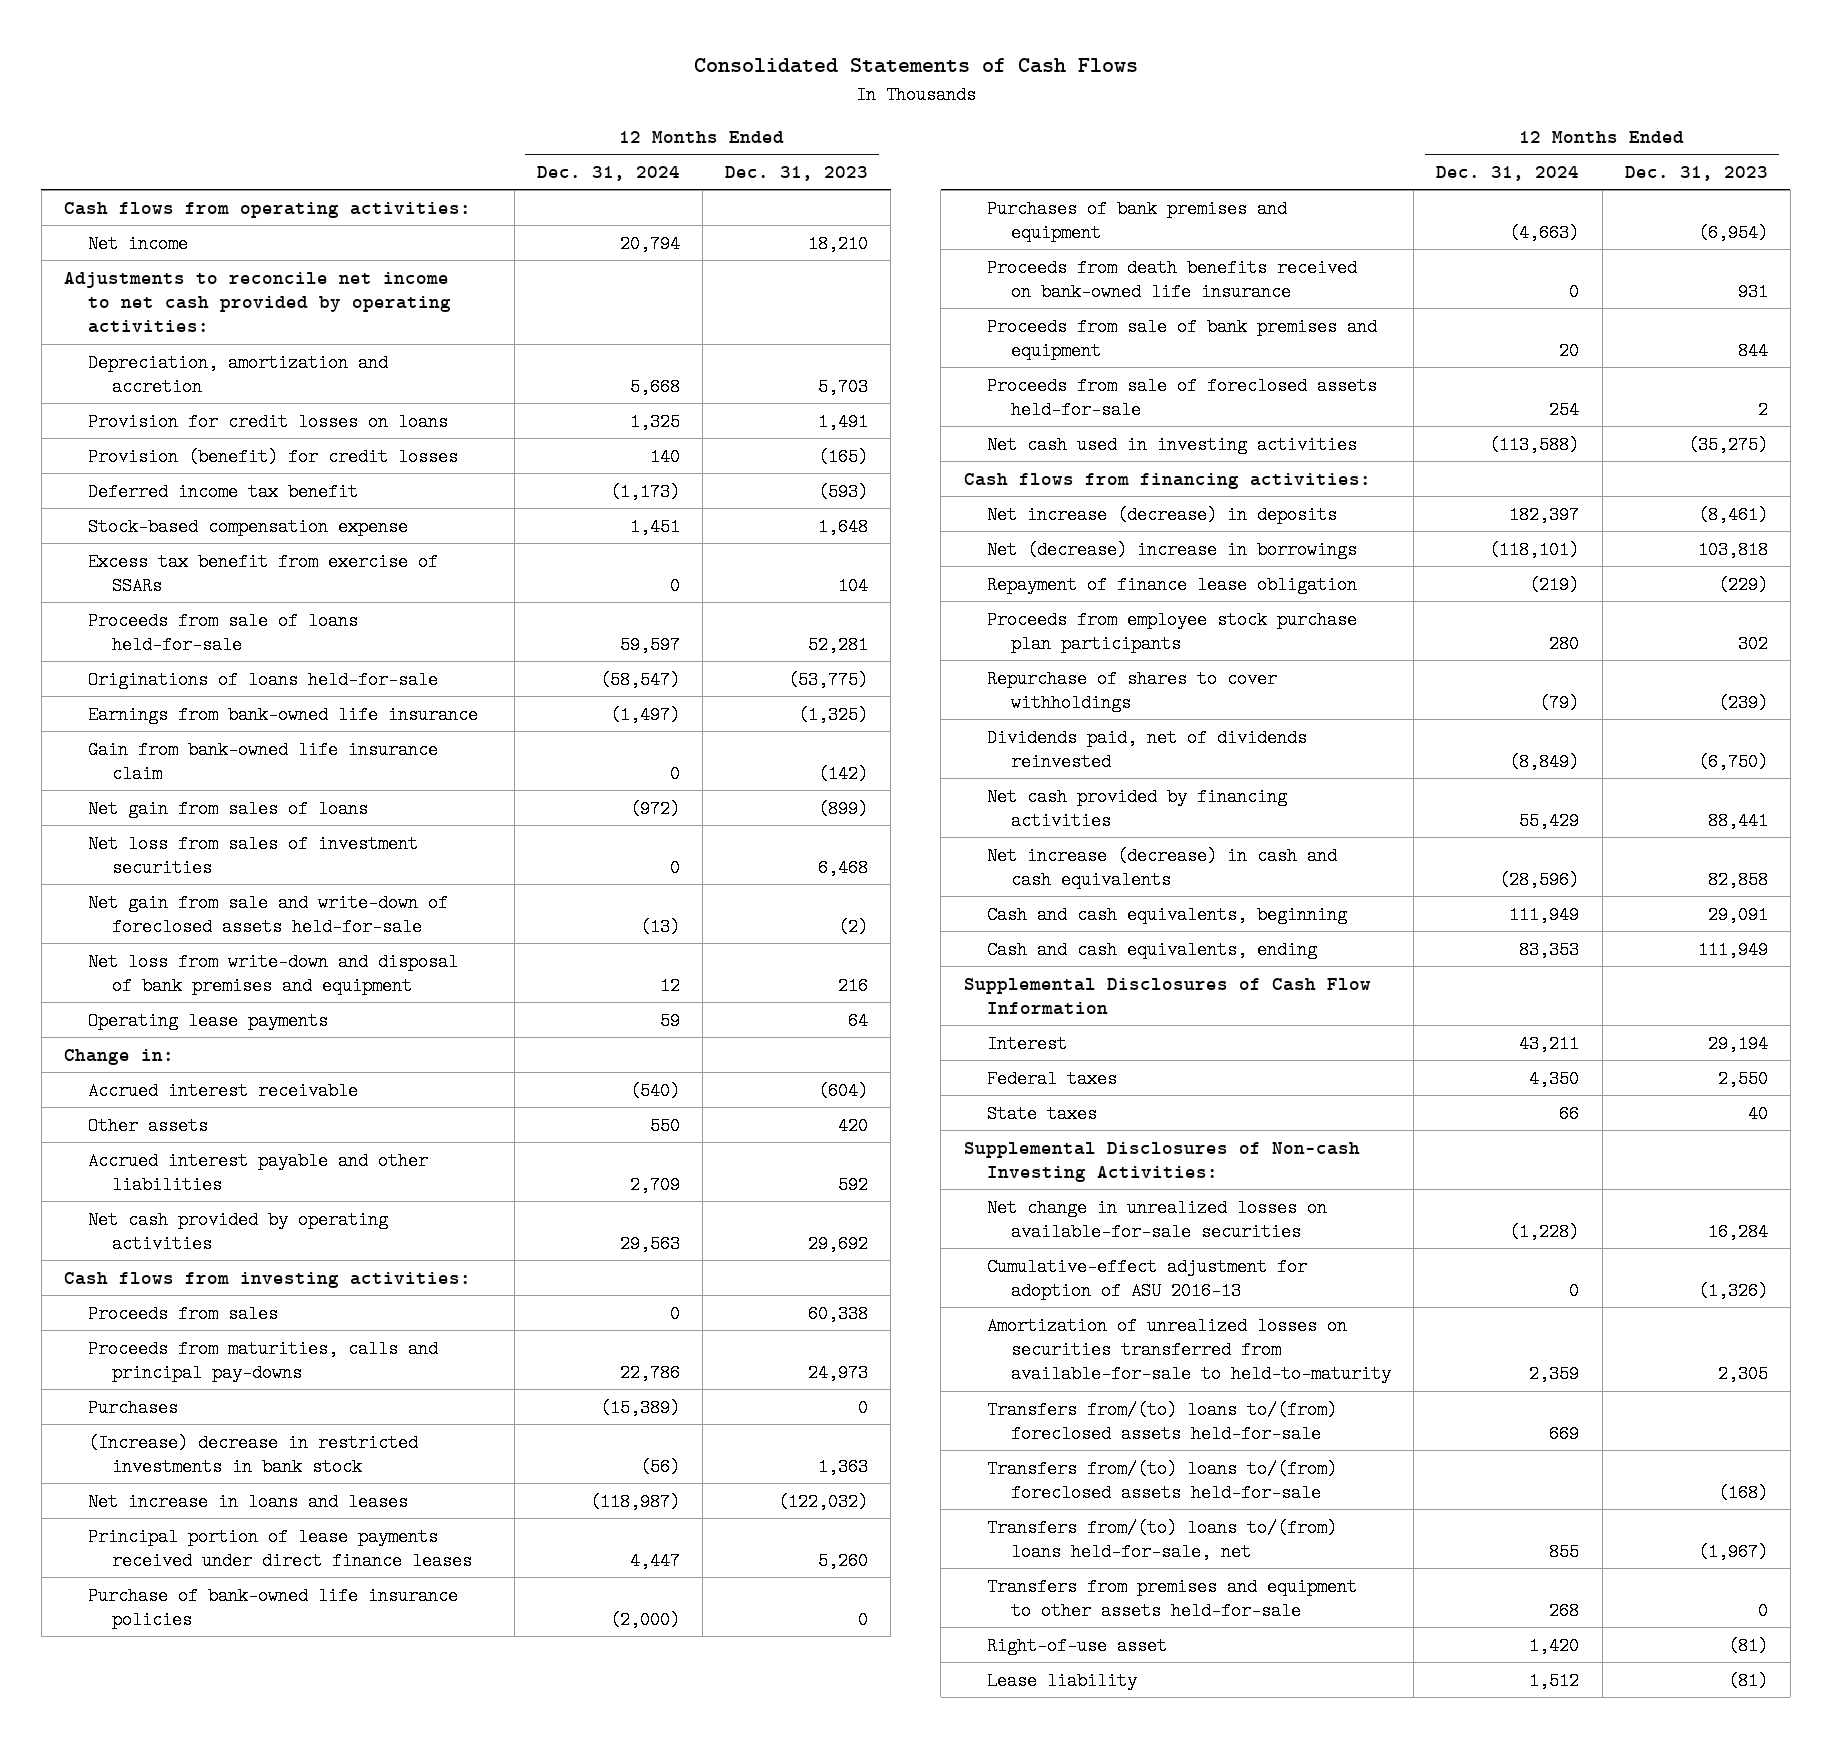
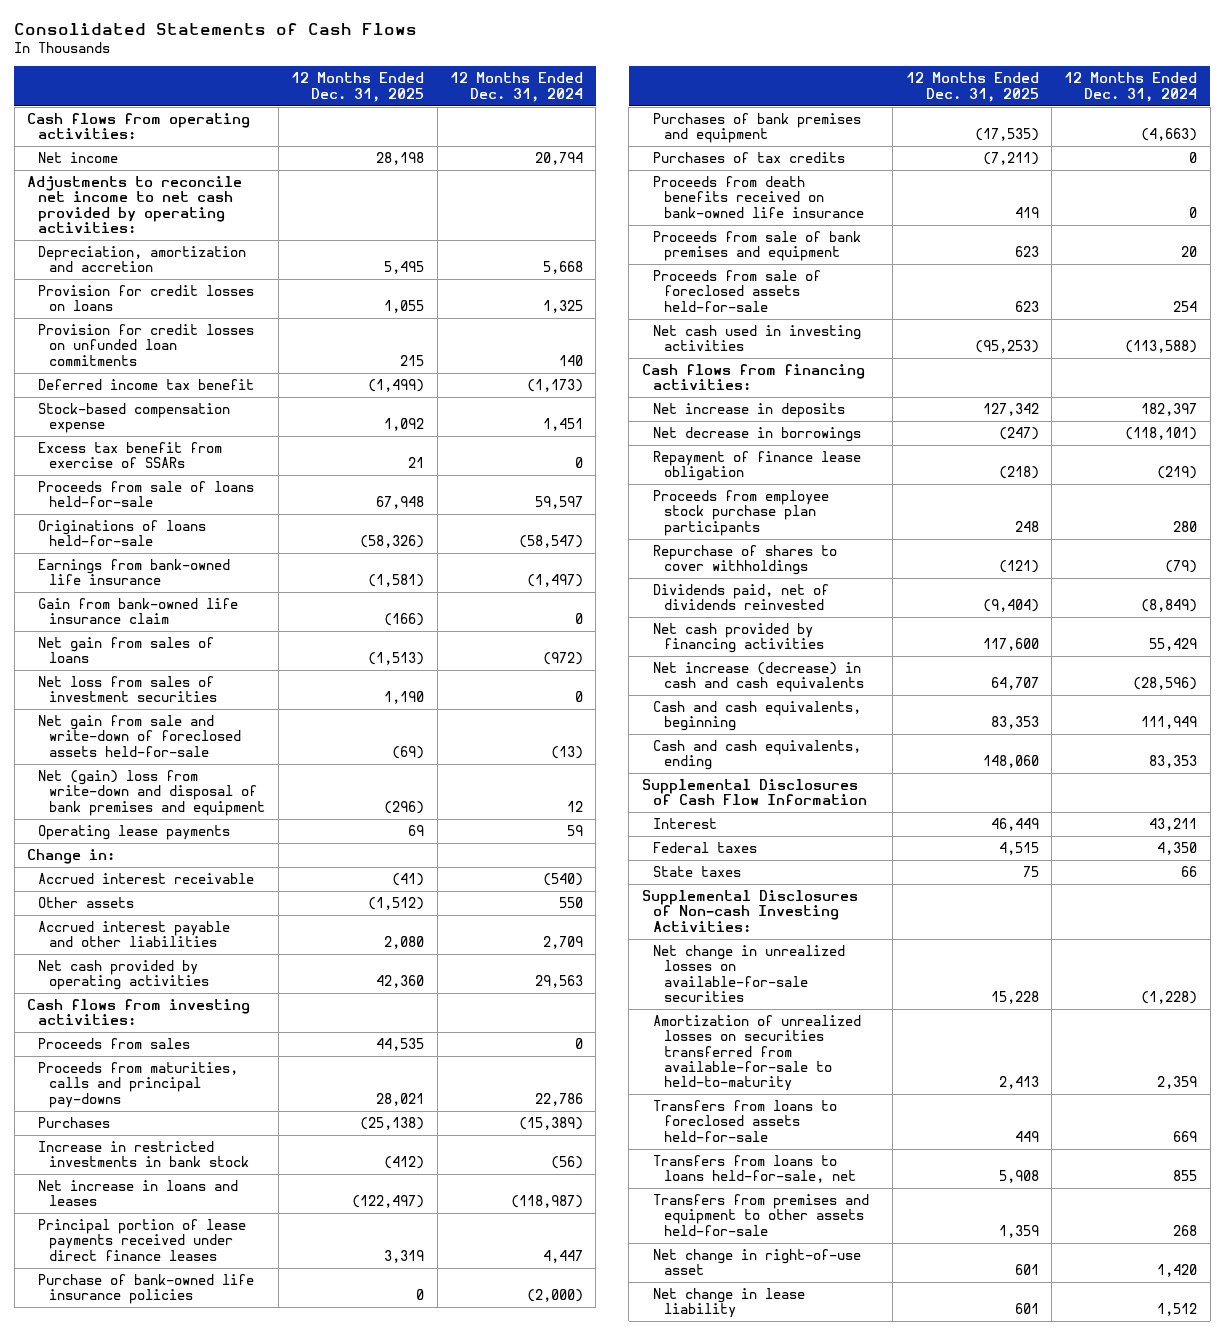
[725,166,869,182] Dec. 31, 2023 -> none
none -> [291,72,425,102] 12 Months Ended Dec. 31, 2025
[87,447,458,466] Provision (benefit) for credit losses -> [38,324,255,366] Provision for credit losses on unfunded loan commitments
[87,952,458,996] Net loss from write-down and disposal of bank premises and equipment -> [38,770,266,816] Net (gain) loss from write-down and disposal of bank premises and equipment
[87,1433,418,1477] (Increase) decrease in restricted investments in bank stock -> [38,1141,250,1168] Increase in restricted investments in bank stock
none -> [652,152,845,164] Purchases of tax credits
[987,505,1338,524] Net increase (decrease) in deposits -> [652,403,845,419] Net increase in deposits
[987,540,1358,559] Net (decrease) increase in borrowings -> [652,427,861,443] Net decrease in borrowings
[987,1257,1308,1301] Cumulative-effect adjustment for adoption of ASU 2016-13 -> none
[987,1459,1338,1503] Transfers from/(to) loans to/(from) foreclosed assets held-for-sale -> none
[987,1400,1338,1444] Transfers from/(to) loans to/(from) foreclosed assets held-for-sale -> [652,1100,837,1142] Transfers from loans to foreclosed assets held-for-sale
[987,1518,1338,1562] Transfers from/(to) loans to/(from) loans held-for-sale, net -> [652,1155,856,1184] Transfers from loans to loans held-for-sale, net
[987,1636,1168,1655] Right-of-use asset -> [652,1249,861,1276] Net change in right-of-use asset
[987,1671,1138,1690] Lease liability -> [652,1288,805,1319] Net change in lease liability

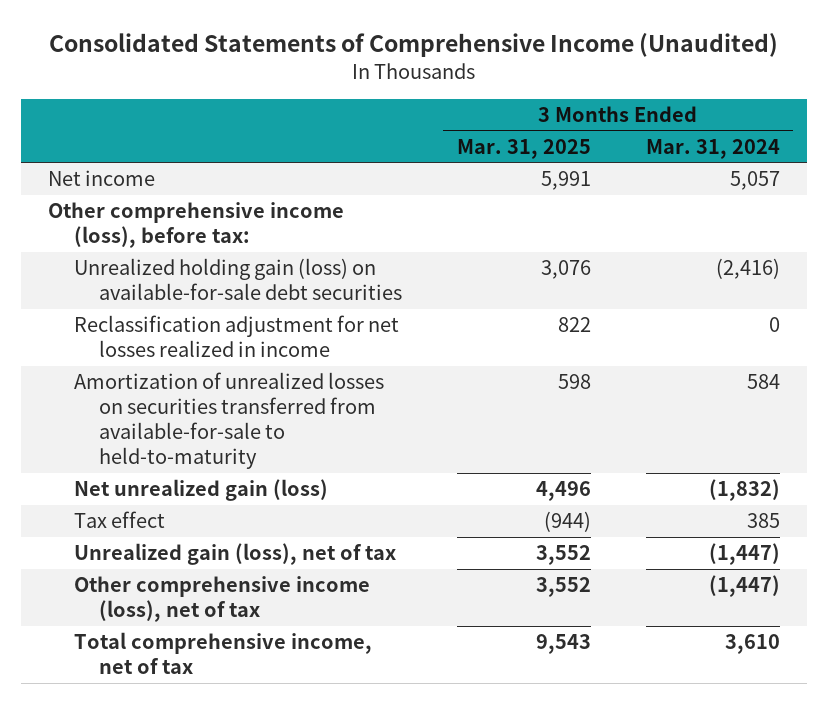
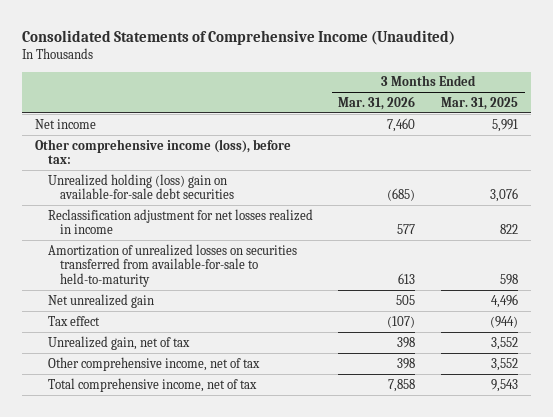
[645,138,780,159] Mar. 31, 2024 -> none
none -> [338,95,416,110] Mar. 31, 2026
[73,258,403,301] Unrealized holding gain (loss) on available-for-sale debt securities -> [47,173,235,200] Unrealized holding (loss) gain on available-for-sale debt securities
[73,479,328,502] Net unrealized gain (loss) -> [47,293,154,308] Net unrealized gain
[73,543,396,566] Unrealized gain (loss), net of tax -> [47,335,190,350] Unrealized gain, net of tax
[73,576,370,623] Other comprehensive income (loss), net of tax -> [47,356,260,371] Other comprehensive income, net of tax

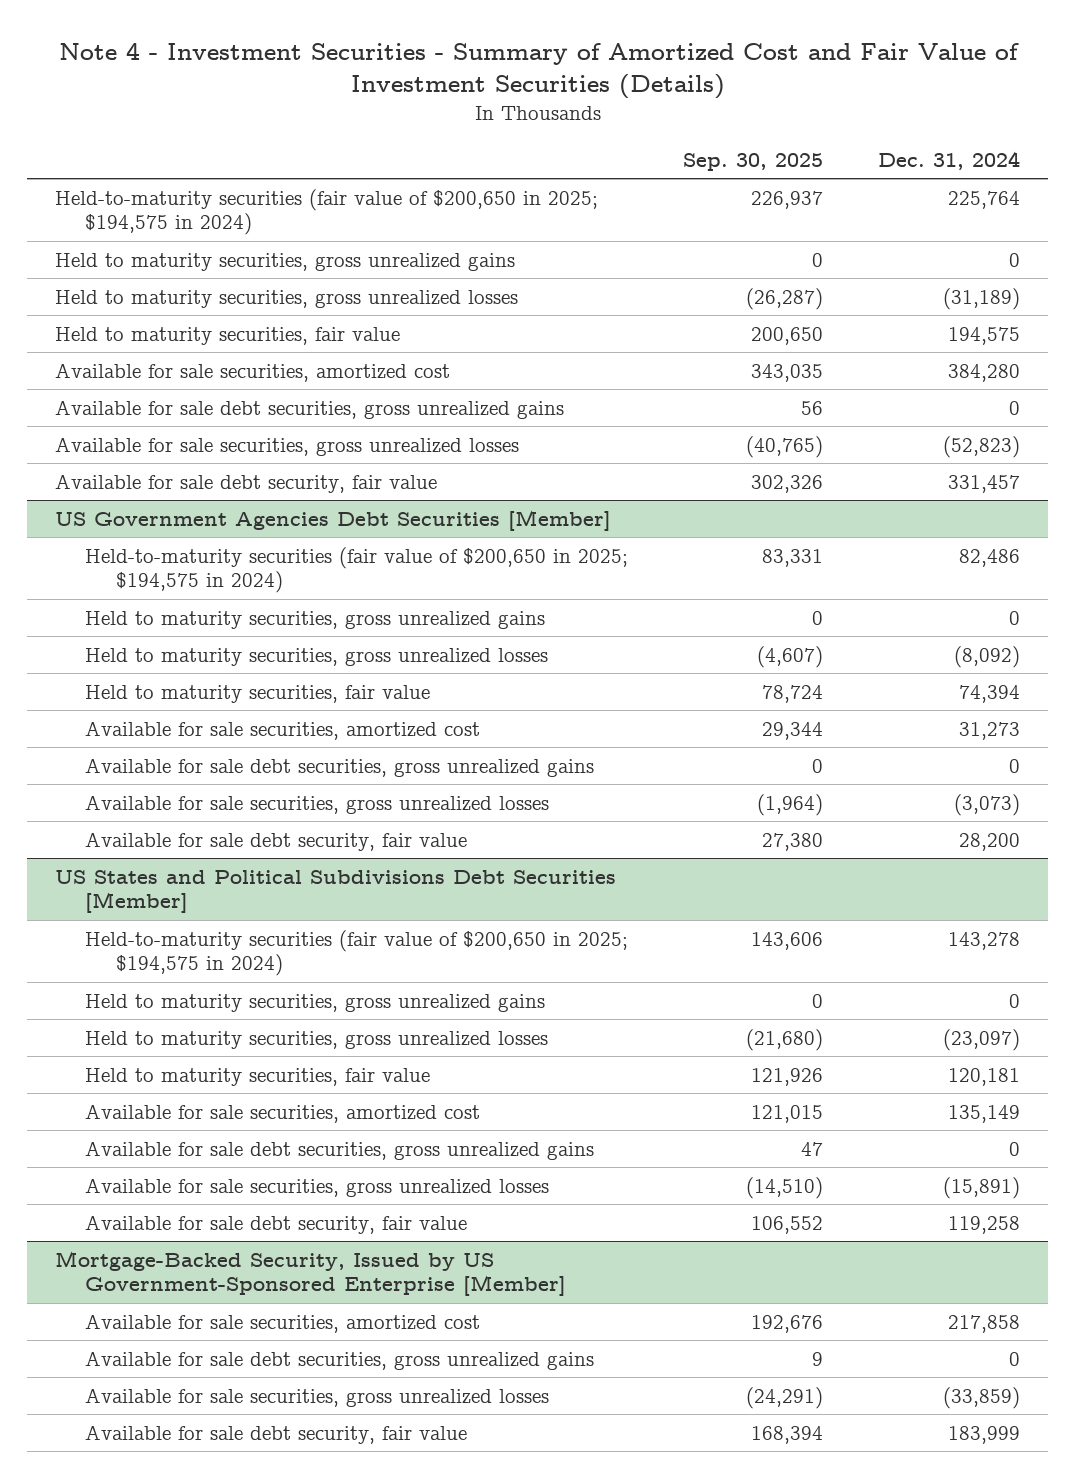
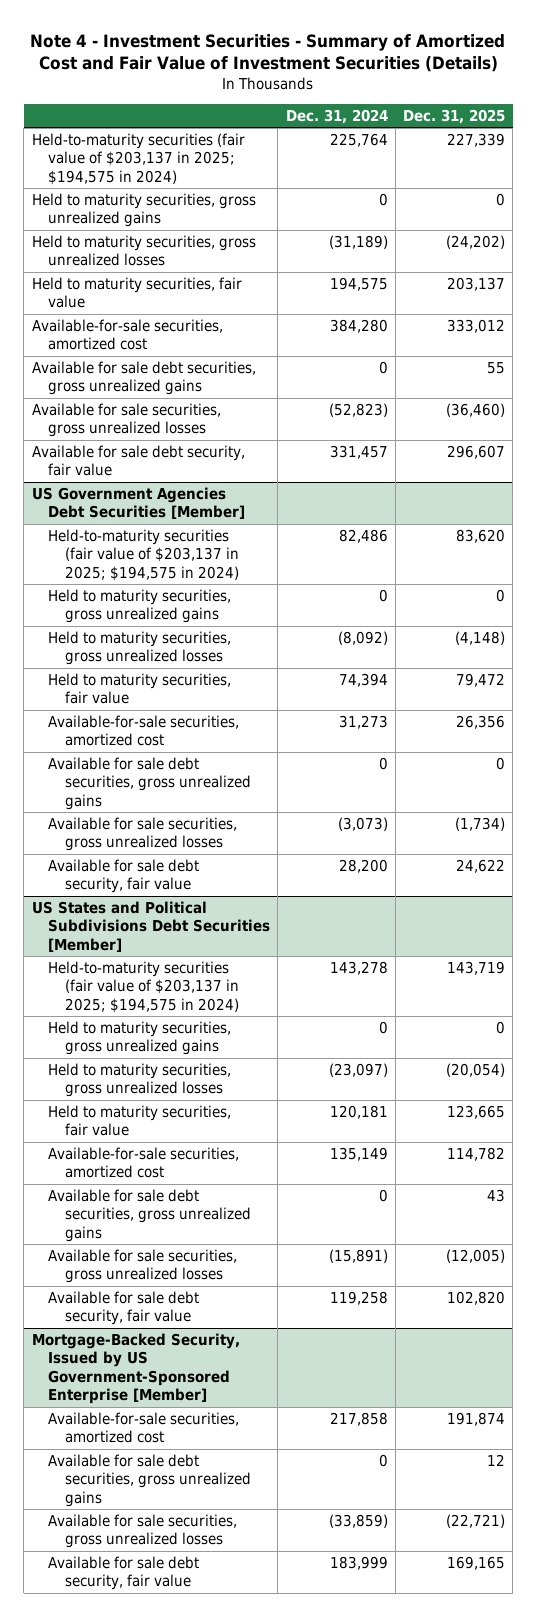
[683,153,824,172] Sep. 30, 2025 -> none
none -> [403,108,506,124] Dec. 31, 2025
[54,188,598,236] Held-to-maturity securities (fair value of $200,650 in 2025; $194,575 in 2024) -> [31,133,245,185] Held-to-maturity securities (fair value of $203,137 in 2025; $194,575 in 2024)
[54,362,450,382] Available for sale securities, amortized cost -> [31,319,223,351] Available-for-sale securities, amortized cost
[85,546,629,594] Held-to-maturity securities (fair value of $200,650 in 2025; $194,575 in 2024) -> [48,529,239,581] Held-to-maturity securities (fair value of $203,137 in 2025; $194,575 in 2024)
[85,720,481,740] Available for sale securities, amortized cost -> [48,715,240,747] Available-for-sale securities, amortized cost
[85,929,629,977] Held-to-maturity securities (fair value of $200,650 in 2025; $194,575 in 2024) -> [48,961,239,1013] Held-to-maturity securities (fair value of $203,137 in 2025; $194,575 in 2024)
[85,1103,481,1123] Available for sale securities, amortized cost -> [48,1147,240,1179] Available-for-sale securities, amortized cost
[85,1313,481,1333] Available for sale securities, amortized cost -> [48,1412,240,1444] Available-for-sale securities, amortized cost

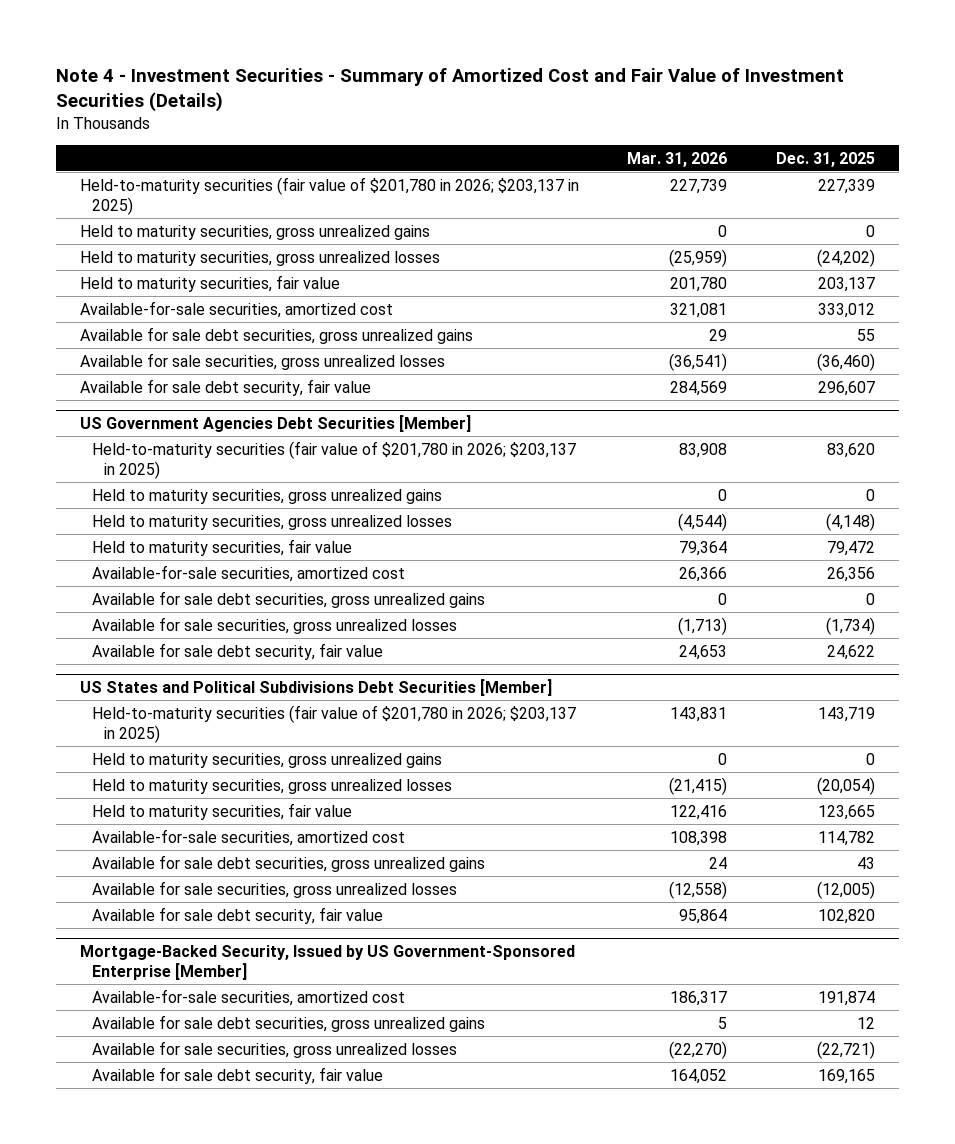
[285,108,388,124] Dec. 31, 2024 -> none
none -> [627,151,728,167] Mar. 31, 2026
[31,133,245,185] Held-to-maturity securities (fair value of $203,137 in 2025; $194,575 in 2024) -> [80,176,580,215] Held-to-maturity securities (fair value of $201,780 in 2026; $203,137 in 2025)
[48,529,239,581] Held-to-maturity securities (fair value of $203,137 in 2025; $194,575 in 2024) -> [92,440,577,479] Held-to-maturity securities (fair value of $201,780 in 2026; $203,137 in 2025)
[48,961,239,1013] Held-to-maturity securities (fair value of $203,137 in 2025; $194,575 in 2024) -> [92,704,577,743] Held-to-maturity securities (fair value of $201,780 in 2026; $203,137 in 2025)

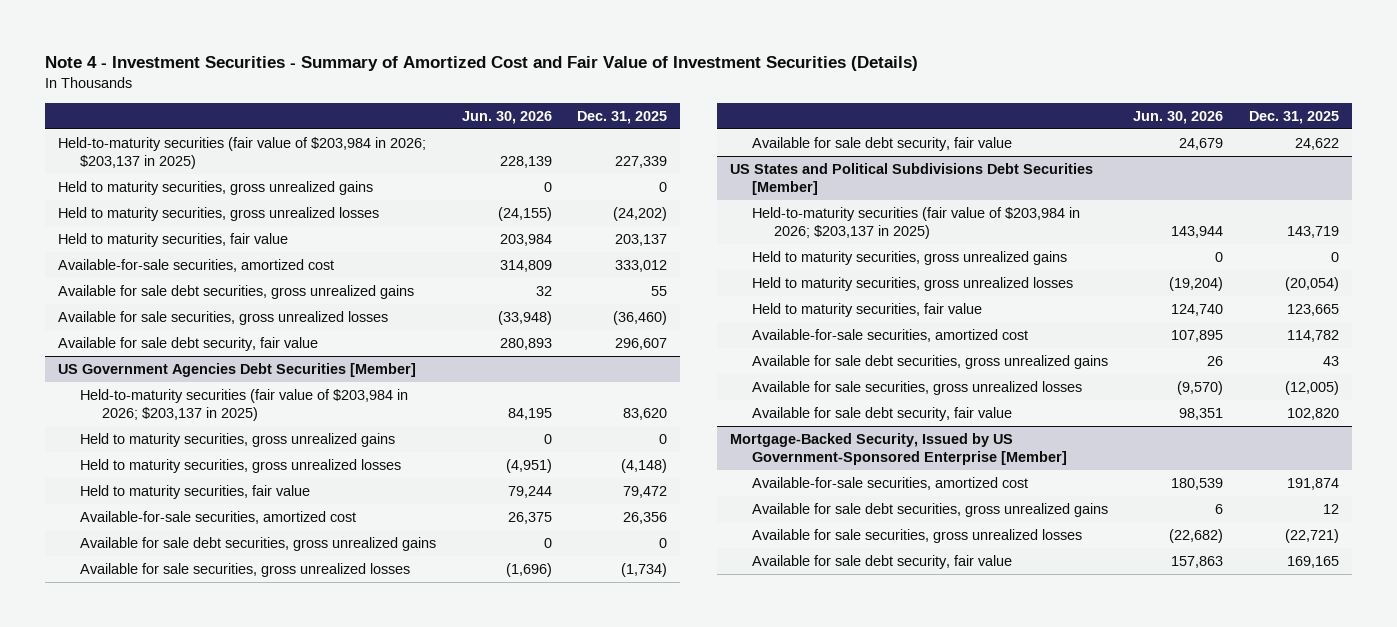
[627,151,728,167] Mar. 31, 2026 -> none
none -> [461,110,552,124] Jun. 30, 2026
[80,176,580,215] Held-to-maturity securities (fair value of $201,780 in 2026; $203,137 in 2025) -> [58,137,427,169] Held-to-maturity securities (fair value of $203,984 in 2026; $203,137 in 2025)
[92,440,577,479] Held-to-maturity securities (fair value of $201,780 in 2026; $203,137 in 2025) -> [80,389,409,421] Held-to-maturity securities (fair value of $203,984 in 2026; $203,137 in 2025)
[92,704,577,743] Held-to-maturity securities (fair value of $201,780 in 2026; $203,137 in 2025) -> [751,207,1080,239] Held-to-maturity securities (fair value of $203,984 in 2026; $203,137 in 2025)

